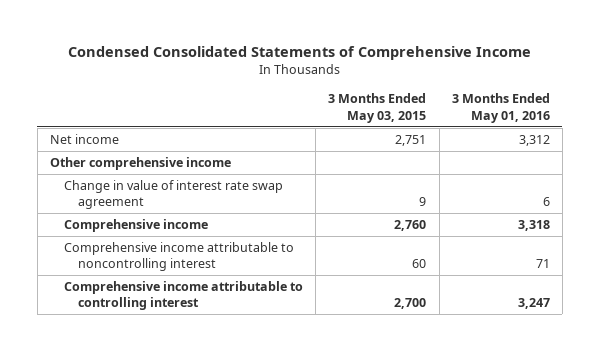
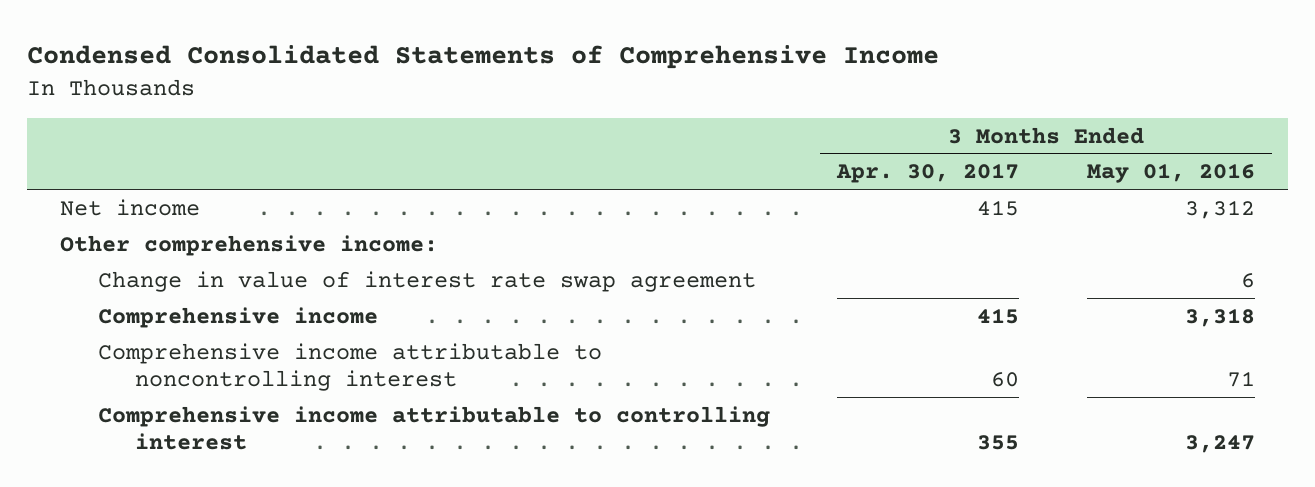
[328,93,427,123] 3 Months Ended May 03, 2015 -> none
none -> [836,163,1020,184] Apr. 30, 2017
[50,157,232,171] Other comprehensive income -> [60,234,439,256] Other comprehensive income:

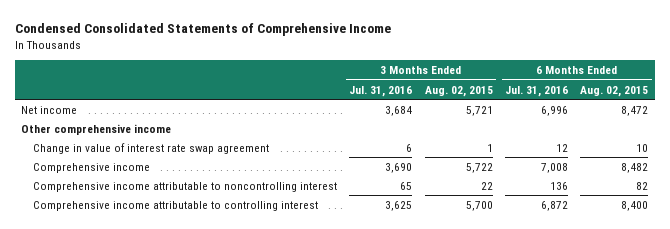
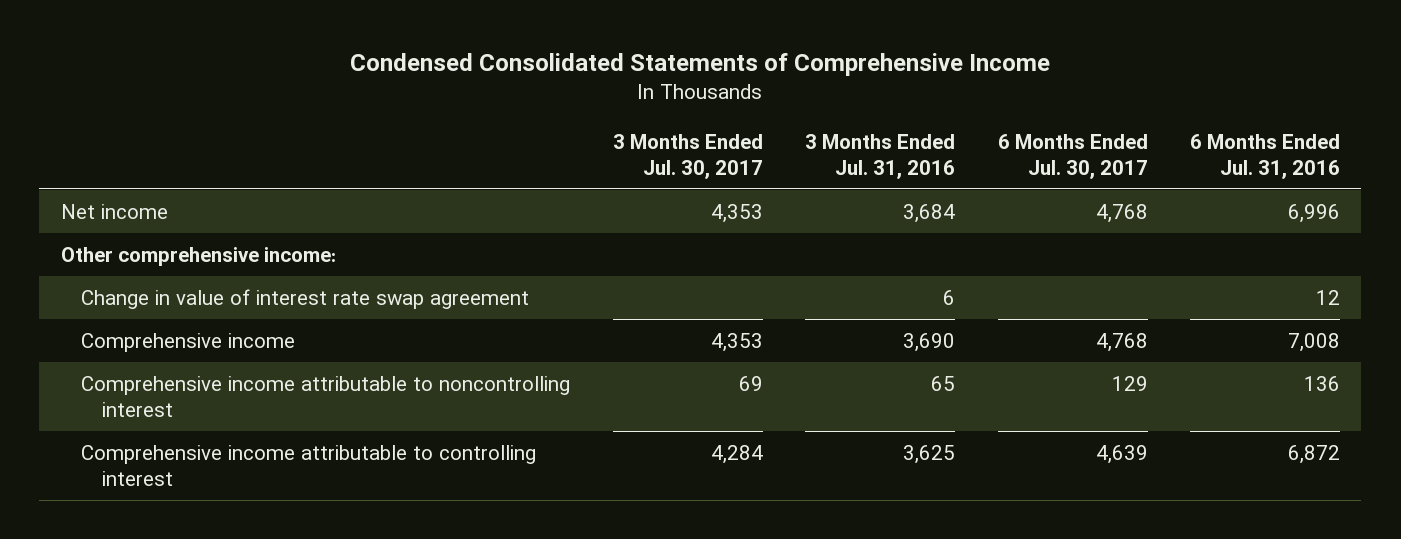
[424,85,493,97] Aug. 02, 2015 -> none
[580,85,649,97] Aug. 02, 2015 -> none
none -> [612,133,763,179] 3 Months Ended Jul. 30, 2017
none -> [997,133,1148,179] 6 Months Ended Jul. 30, 2017
[21,123,172,135] Other comprehensive income -> [60,246,336,266] Other comprehensive income:

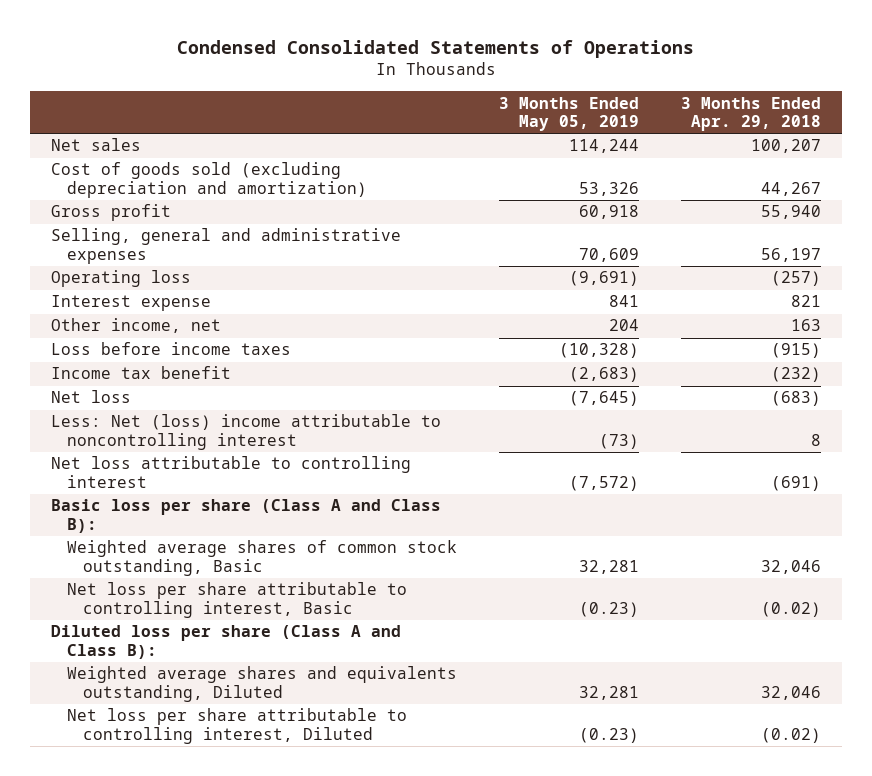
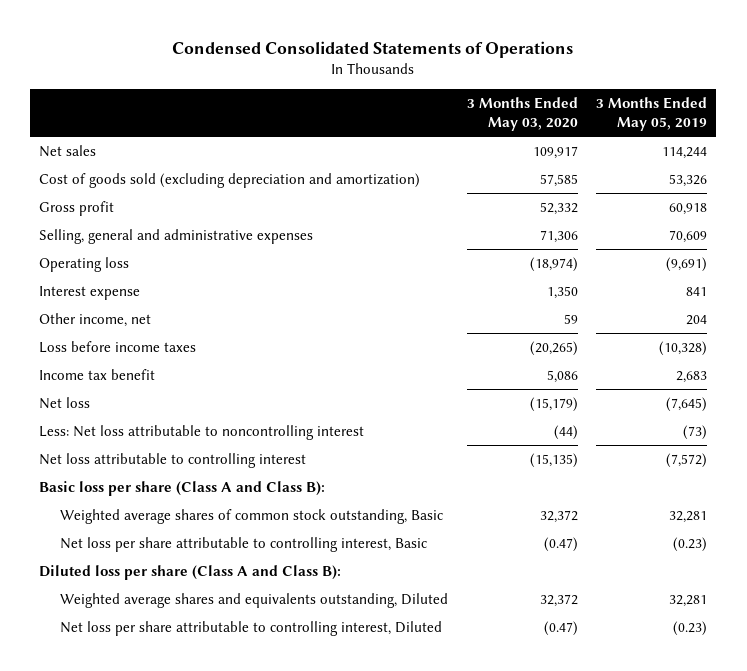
[681,96,822,131] 3 Months Ended Apr. 29, 2018 -> none
none -> [466,97,578,132] 3 Months Ended May 03, 2020
[569,367,640,383] (2,683) -> [676,370,708,383] 2,683
[50,414,441,450] Less: Net (loss) income attributable to noncontrolling interest -> [39,424,365,440] Less: Net loss attributable to noncontrolling interest

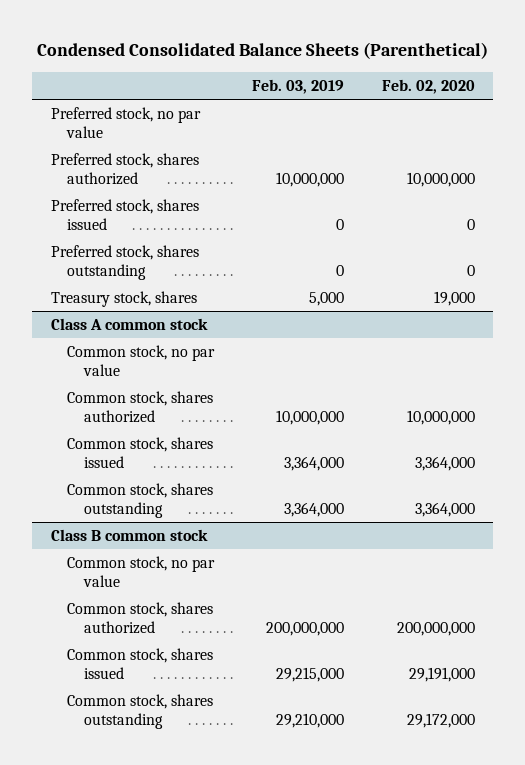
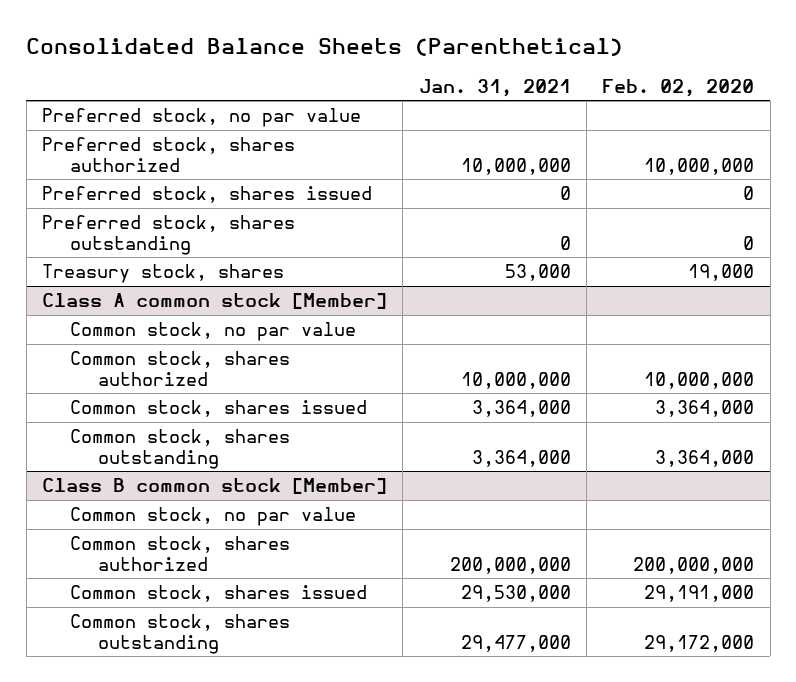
[36,42,488,60] Condensed Consolidated Balance Sheets (Parenthetical) -> [26,37,624,56] Consolidated Balance Sheets (Parenthetical)
[251,78,344,94] Feb. 03, 2019 -> none
none -> [418,78,571,97] Jan. 31, 2021
[50,318,208,331] Class A common stock -> [41,293,387,310] Class A common stock [Member]
[50,529,208,542] Class B common stock -> [41,478,387,495] Class B common stock [Member]

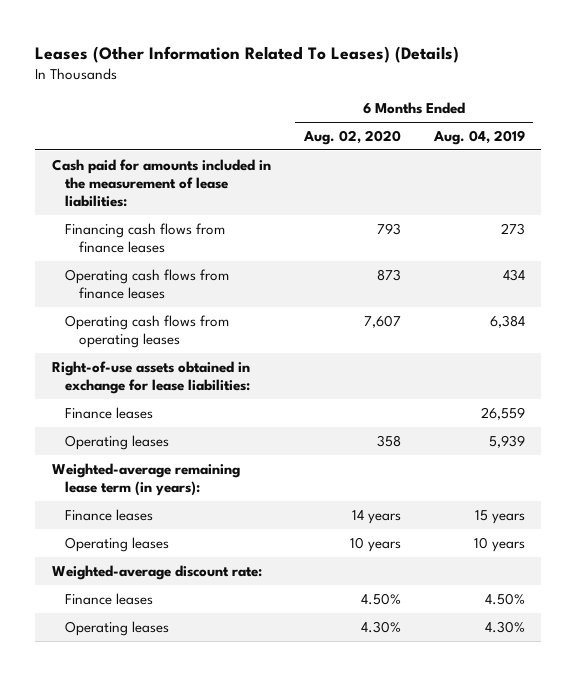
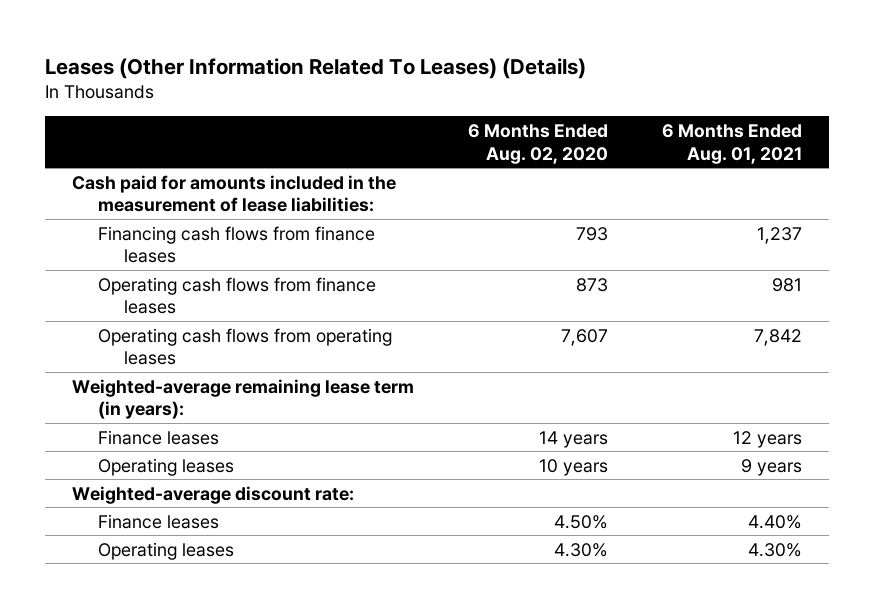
[432,129,525,145] Aug. 04, 2019 -> none
none -> [661,123,802,164] 6 Months Ended Aug. 01, 2021
[51,360,251,394] Right-of-use assets obtained in exchange for lease liabilities: -> none
[65,406,154,419] Finance leases -> none
[65,434,170,450] Operating leases -> none

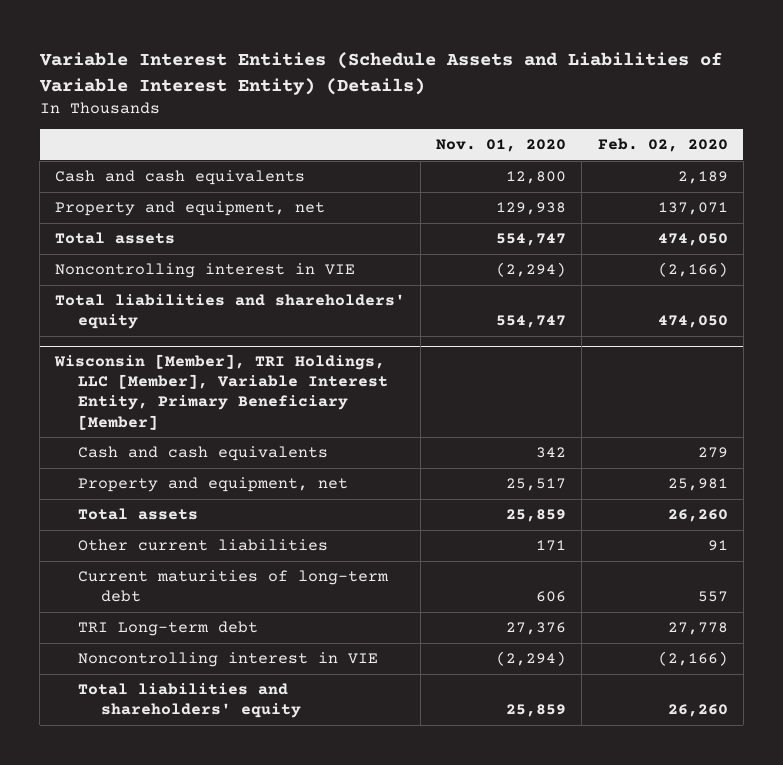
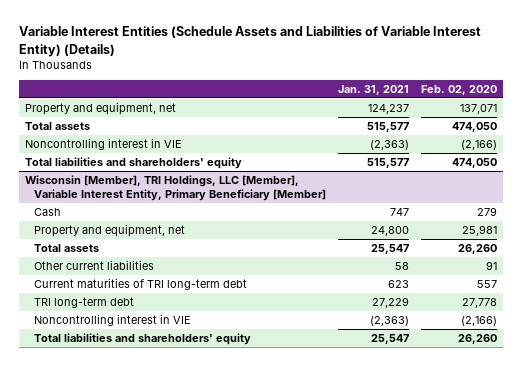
[436,139,567,153] Nov. 01, 2020 -> none
none -> [338,84,410,95] Jan. 31, 2021
[55,170,306,186] Cash and cash equivalents -> none
[77,446,328,462] Cash and cash equivalents -> [34,208,62,217] Cash
[77,570,389,603] Current maturities of long-term debt -> [34,278,248,291] Current maturities of TRI long-term debt
[77,621,258,637] TRI Long-term debt -> [34,297,135,309] TRI long-term debt

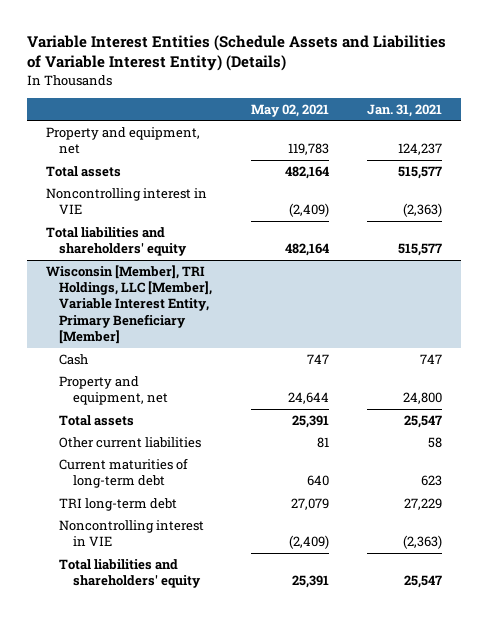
[421,84,498,95] Feb. 02, 2020 -> none
none -> [250,103,329,117] May 02, 2021
[34,278,248,291] Current maturities of TRI long-term debt -> [59,457,189,489] Current maturities of long-term debt

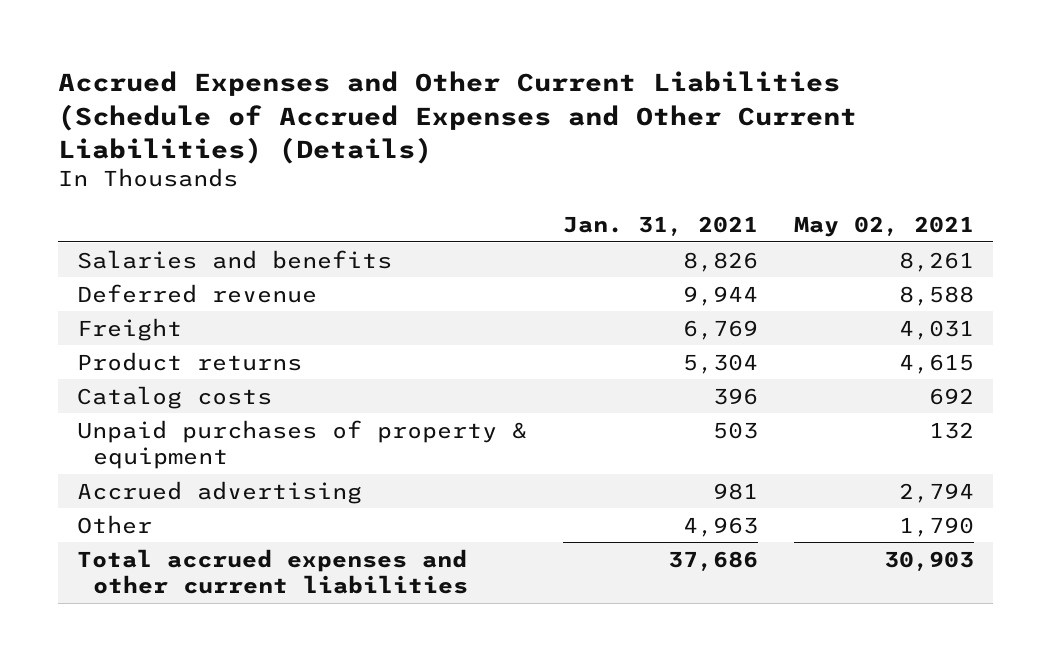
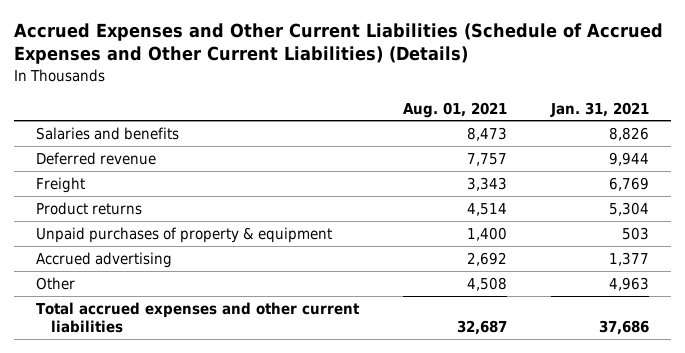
[794,216,975,238] May 02, 2021 -> none
none -> [402,101,507,118] Aug. 01, 2021
[76,385,272,409] Catalog costs -> none
[713,482,759,500] 981 -> [609,251,650,266] 1,377

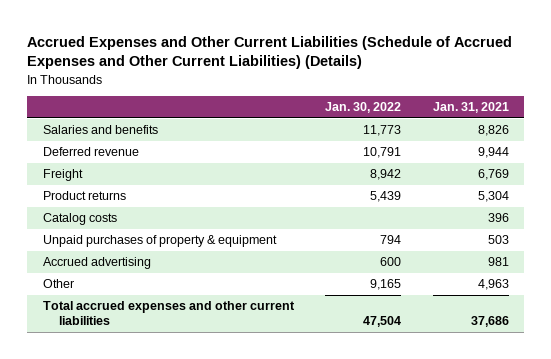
[402,101,507,118] Aug. 01, 2021 -> none
none -> [325,102,402,114] Jan. 30, 2022
none -> [42,213,117,226] Catalog costs
[609,251,650,266] 1,377 -> [487,257,509,267] 981

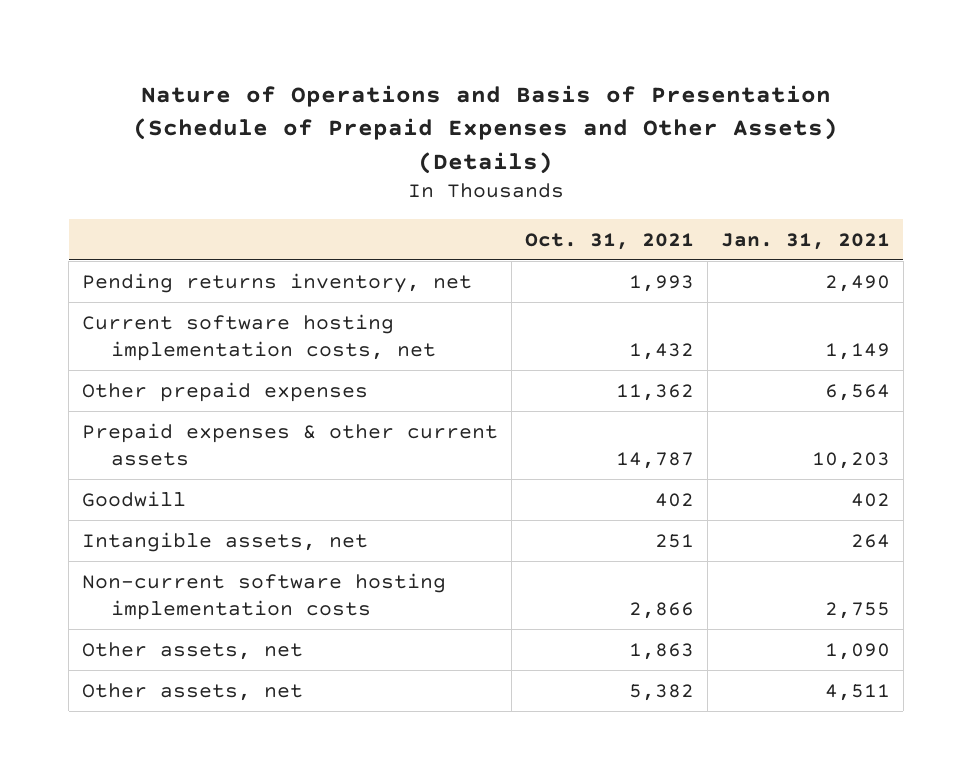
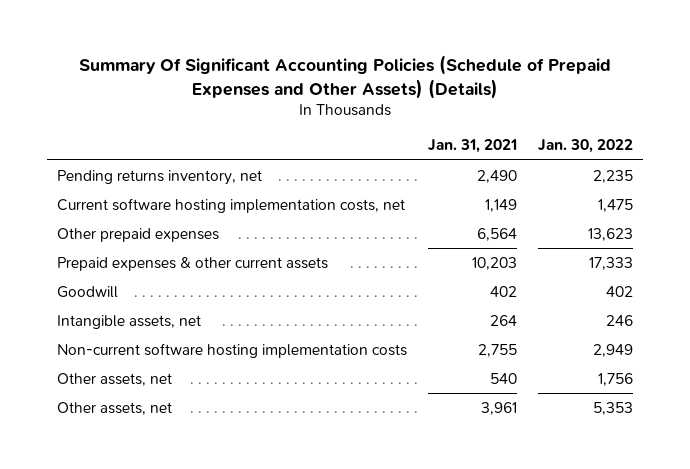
[133,85,839,174] Nature of Operations and Basis of Presentation (Schedule of Prepaid Expenses and Other Assets) (Details) -> [79,54,612,99] Summary Of Significant Accounting Policies (Schedule of Prepaid Expenses and Other Assets) (Details)
[525,232,695,250] Oct. 31, 2021 -> none
none -> [537,139,633,154] Jan. 30, 2022
[824,642,890,660] 1,090 -> [490,372,518,384] 540
[824,683,890,701] 4,511 -> [481,401,518,415] 3,961

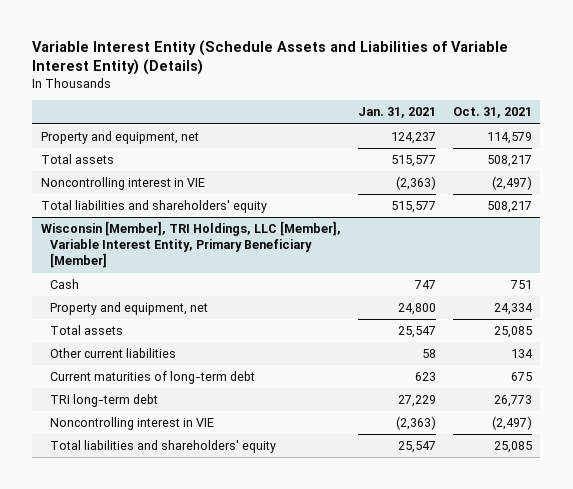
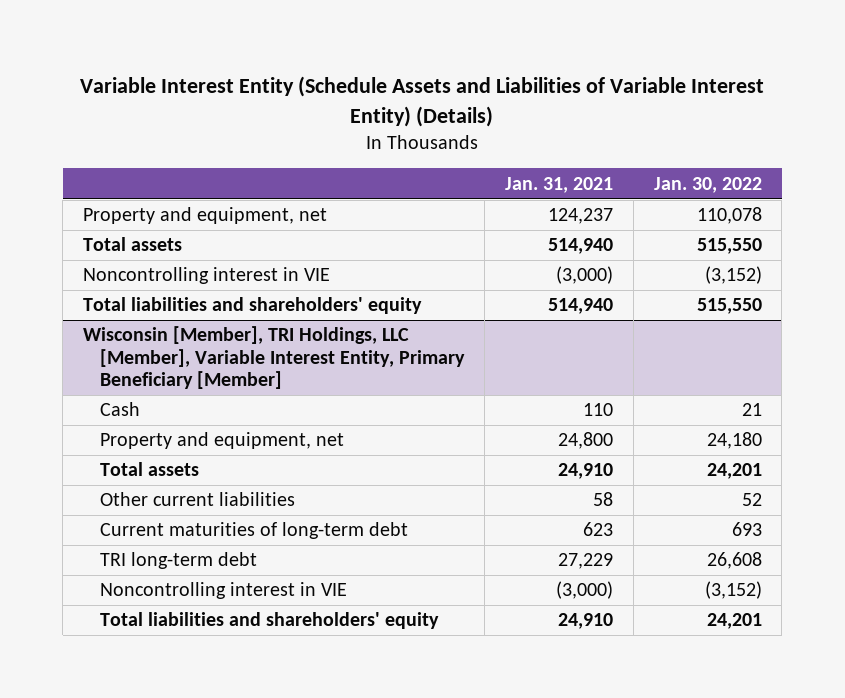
[452,107,532,119] Oct. 31, 2021 -> none
none -> [653,176,762,193] Jan. 30, 2022
[390,155,436,168] 515,577 -> [547,238,613,255] 514,940
[395,176,436,191] (2,363) -> [555,266,613,285] (3,000)
[390,201,436,214] 515,577 -> [547,298,613,315] 514,940
[413,280,436,290] 747 -> [582,403,613,417] 110
[397,326,436,339] 25,547 -> [557,463,613,480] 24,910
[395,416,436,431] (2,363) -> [555,581,613,600] (3,000)
[397,441,436,454] 25,547 -> [557,613,613,630] 24,910

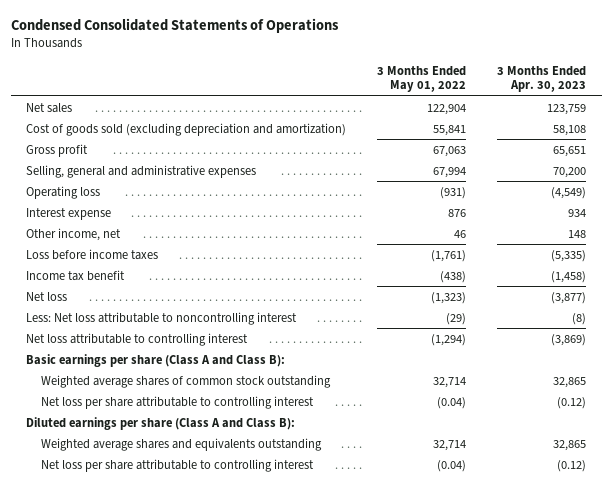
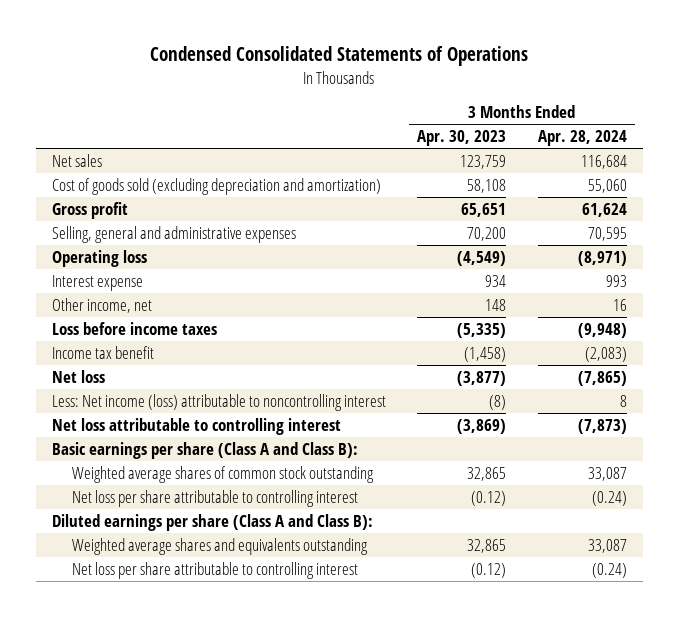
[377,65,467,93] 3 Months Ended May 01, 2022 -> none
none -> [537,129,627,146] Apr. 28, 2024
[26,311,298,325] Less: Net loss attributable to noncontrolling interest -> [51,393,386,411] Less: Net income (loss) attributable to noncontrolling interest

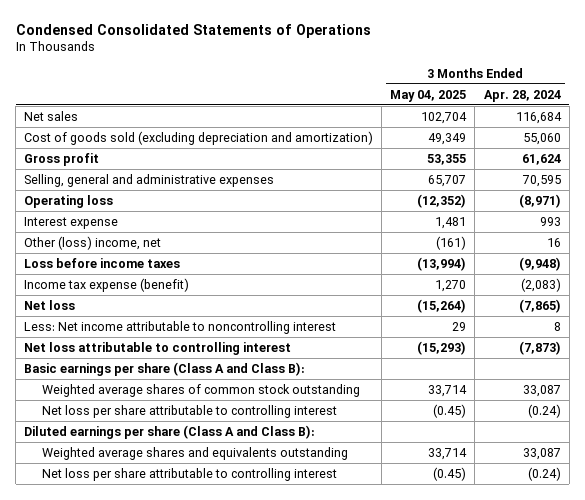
[417,129,507,146] Apr. 30, 2023 -> none
none -> [390,89,467,102] May 04, 2025
[51,297,152,313] Other income, net -> [24,235,162,250] Other (loss) income, net
[51,345,154,359] Income tax benefit -> [24,277,190,292] Income tax expense (benefit)
[51,393,386,411] Less: Net income (loss) attributable to noncontrolling interest -> [24,320,337,334] Less: Net income attributable to noncontrolling interest

